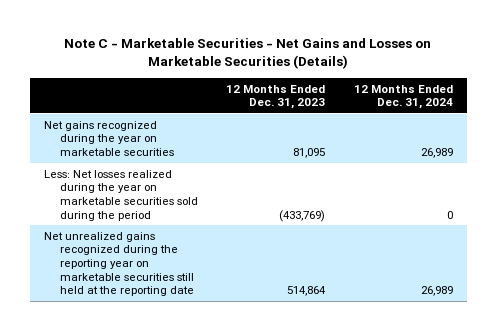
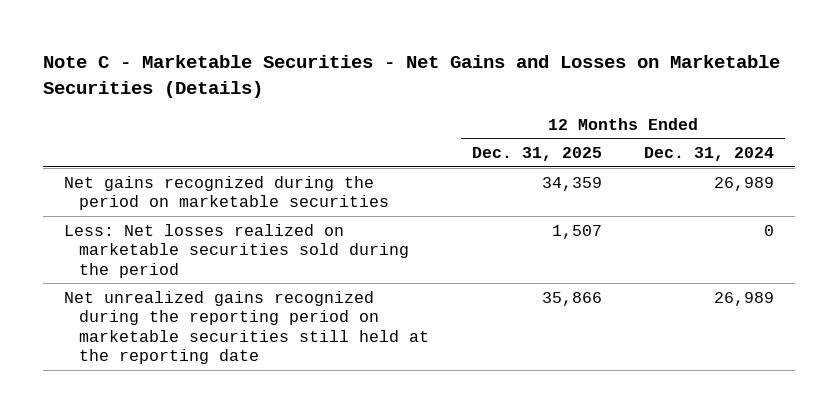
[226,84,326,110] 12 Months Ended Dec. 31, 2023 -> none
none -> [471,147,602,162] Dec. 31, 2025
[44,120,175,157] Net gains recognized during the year on marketable securities -> [64,175,390,211] Net gains recognized during the period on marketable securities
[44,169,199,221] Less: Net losses realized during the year on marketable securities sold during the period -> [64,223,410,278] Less: Net losses realized on marketable securities sold during the period
[44,231,195,297] Net unrealized gains recognized during the reporting year on marketable securities still held at the reporting date -> [64,290,430,364] Net unrealized gains recognized during the reporting period on marketable securities still held at the reporting date

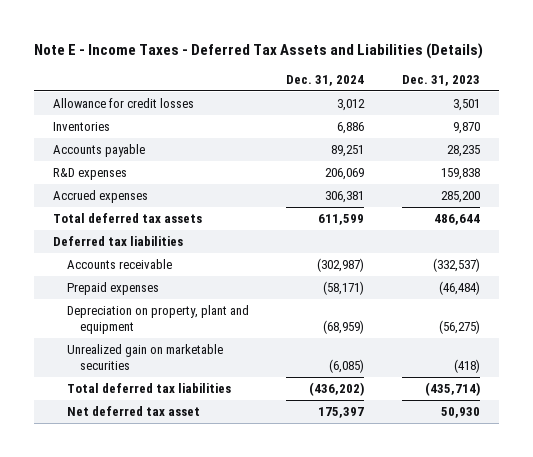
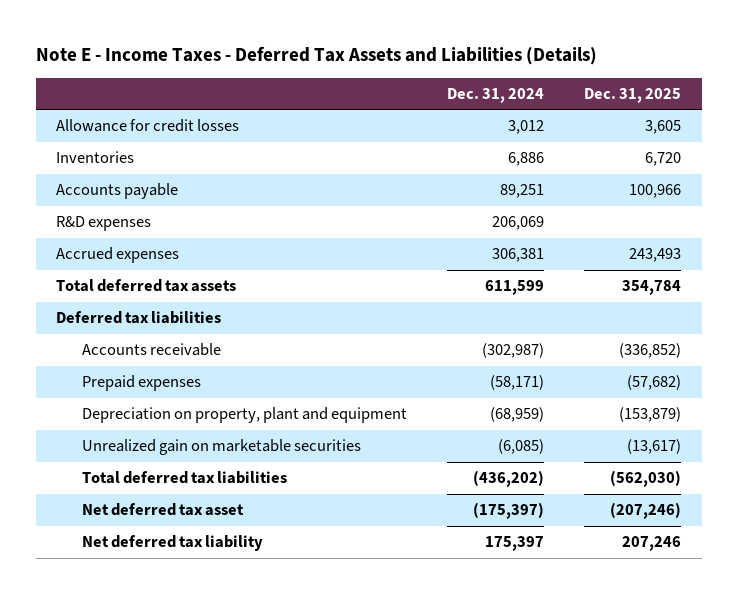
[402,75,481,87] Dec. 31, 2023 -> none
none -> [584,87,682,103] Dec. 31, 2025
[318,406,365,418] 175,397 -> [473,502,545,520] (175,397)
none -> [81,535,263,552] Net deferred tax liability

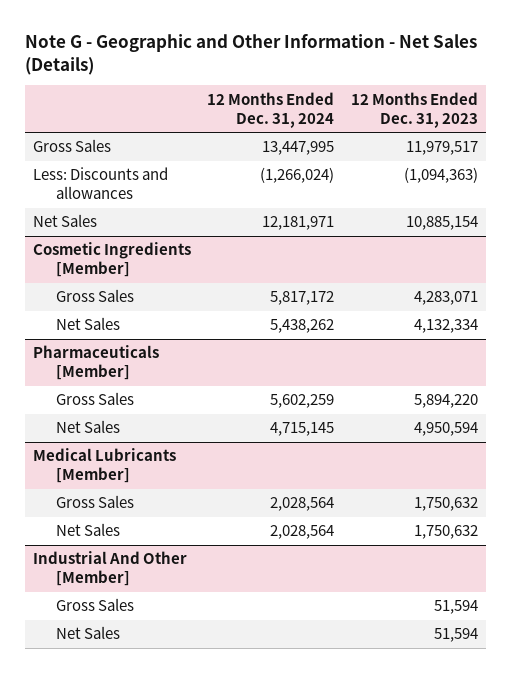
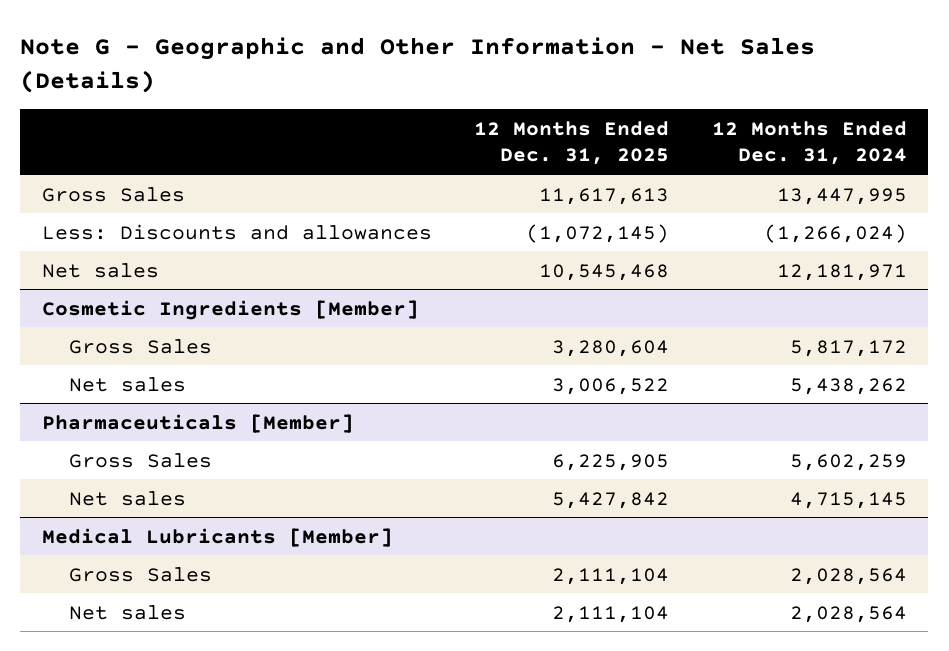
[350,91,478,128] 12 Months Ended Dec. 31, 2023 -> none
none -> [474,120,670,166] 12 Months Ended Dec. 31, 2025
[32,214,97,228] Net Sales -> [41,262,159,278] Net sales
[55,317,120,331] Net Sales -> [68,376,186,392] Net sales
[55,420,120,434] Net Sales -> [68,490,186,506] Net sales
[32,551,187,587] Industrial And Other [Member] -> none
[55,598,134,612] Gross Sales -> none
[55,626,120,640] Net Sales -> none
[55,523,120,537] Net Sales -> [68,604,186,620] Net sales

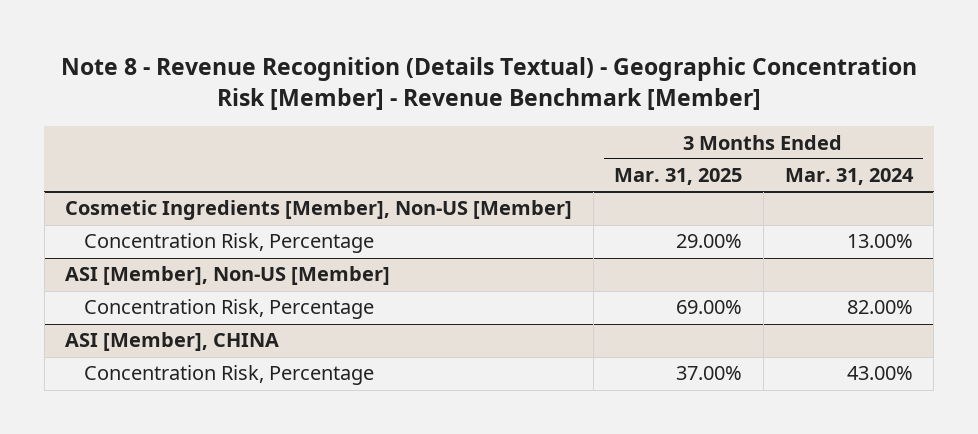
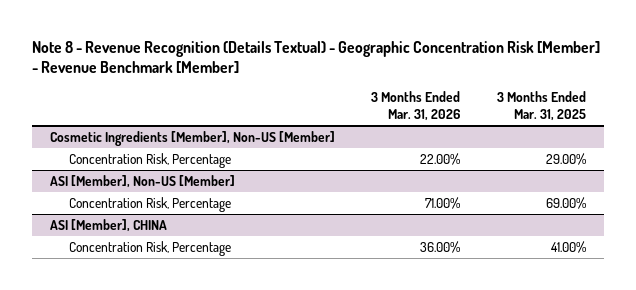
[784,168,914,186] Mar. 31, 2024 -> none
none -> [371,91,461,122] 3 Months Ended Mar. 31, 2026
[676,366,743,381] 37.00% -> [550,240,586,253] 41.00%

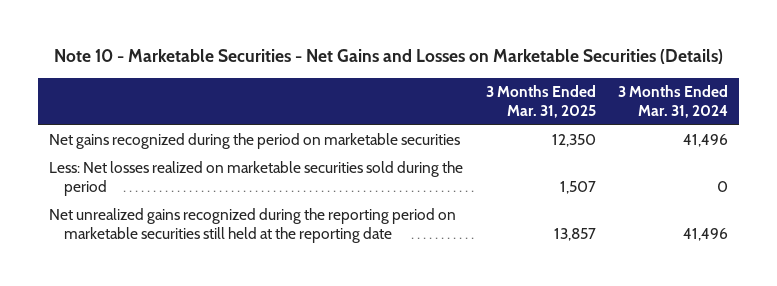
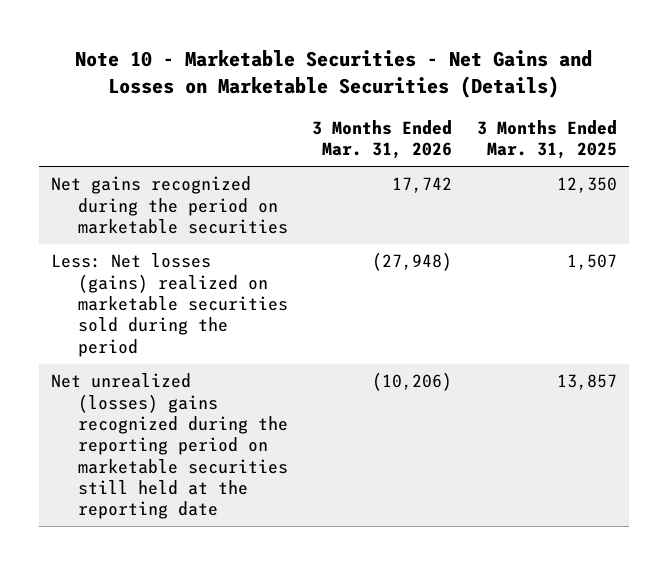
[617,85,728,118] 3 Months Ended Mar. 31, 2024 -> none
none -> [312,119,453,159] 3 Months Ended Mar. 31, 2026
[49,161,464,197] Less: Net losses realized on marketable securities sold during the period -> [51,253,289,357] Less: Net losses (gains) realized on marketable securities sold during the period
[49,208,457,244] Net unrealized gains recognized during the reporting period on marketable securities still held at the reporting date -> [51,373,289,520] Net unrealized (losses) gains recognized during the reporting period on marketable securities still held at the reporting date

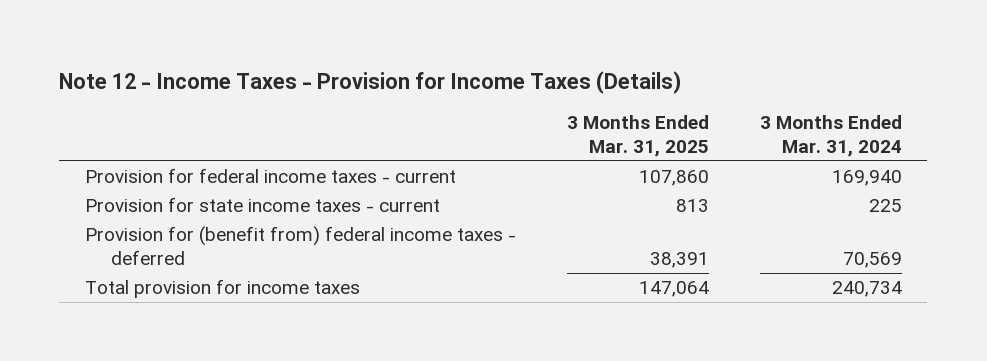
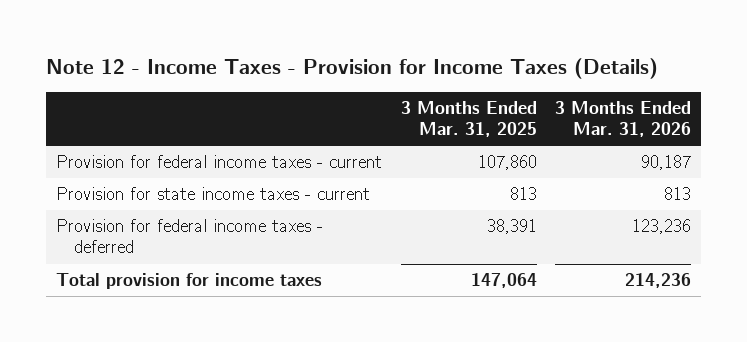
[759,114,902,157] 3 Months Ended Mar. 31, 2024 -> none
none -> [555,101,692,138] 3 Months Ended Mar. 31, 2026
[84,226,516,266] Provision for (benefit from) federal income taxes - deferred -> [55,219,323,254] Provision for federal income taxes - deferred

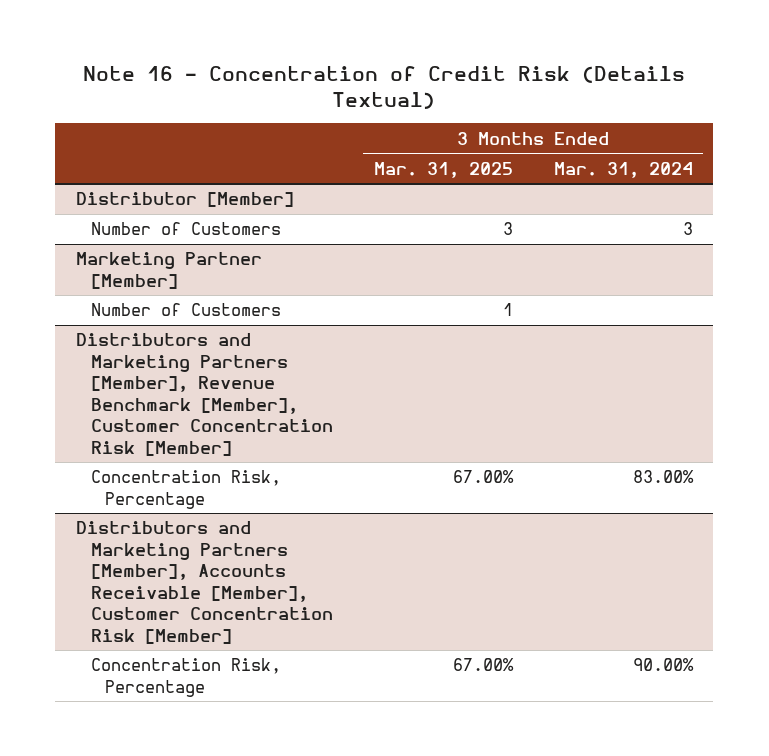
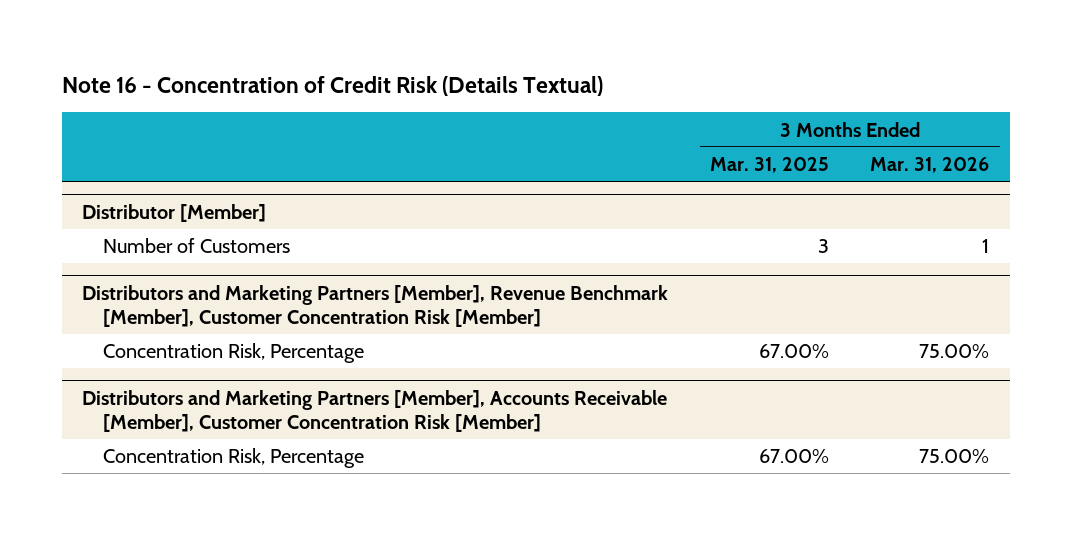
[553,161,693,178] Mar. 31, 2024 -> none
none -> [870,156,990,173] Mar. 31, 2026
[75,252,262,289] Marketing Partner [Member] -> none
[90,303,281,317] Number of Customers -> none

